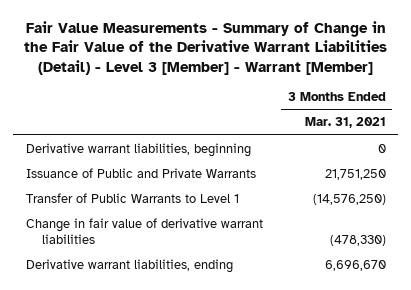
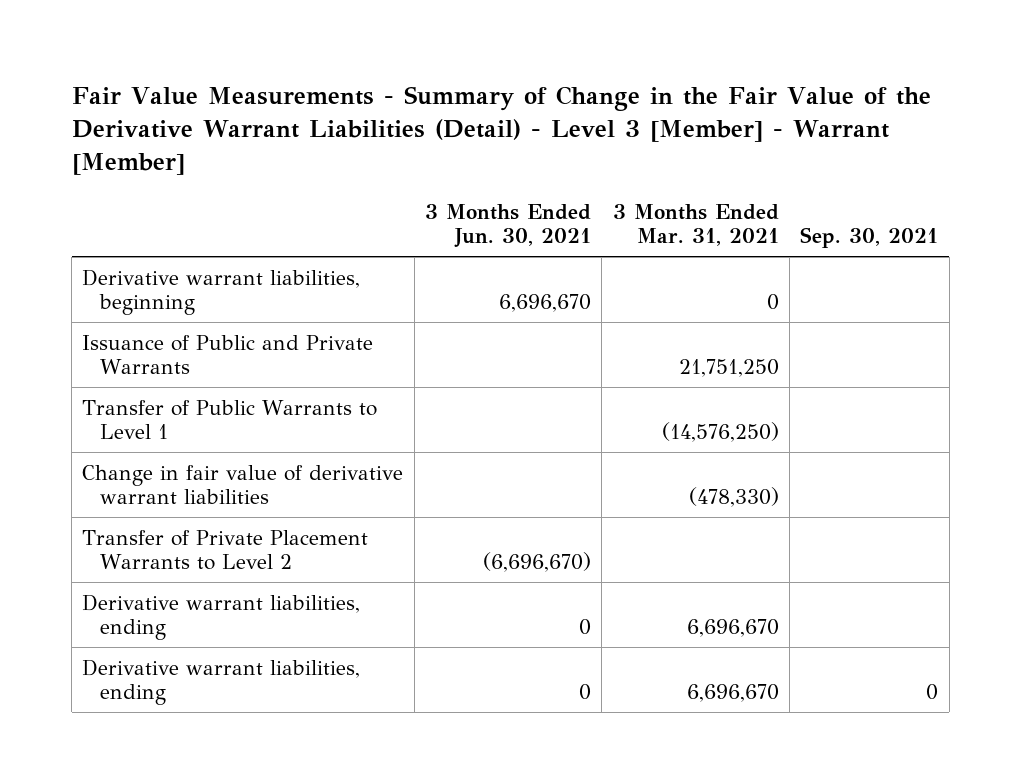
none -> [425,203,592,249] 3 Months Ended Jun. 30, 2021
none -> [800,227,939,249] Sep. 30, 2021
none -> [82,529,369,571] Transfer of Private Placement Warrants to Level 2
none -> [82,658,361,706] Derivative warrant liabilities, ending

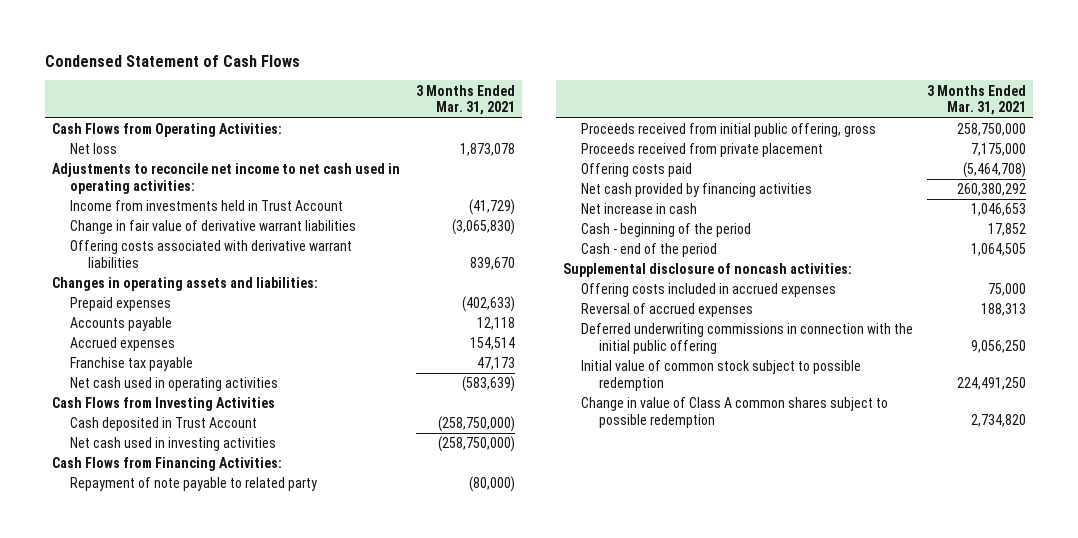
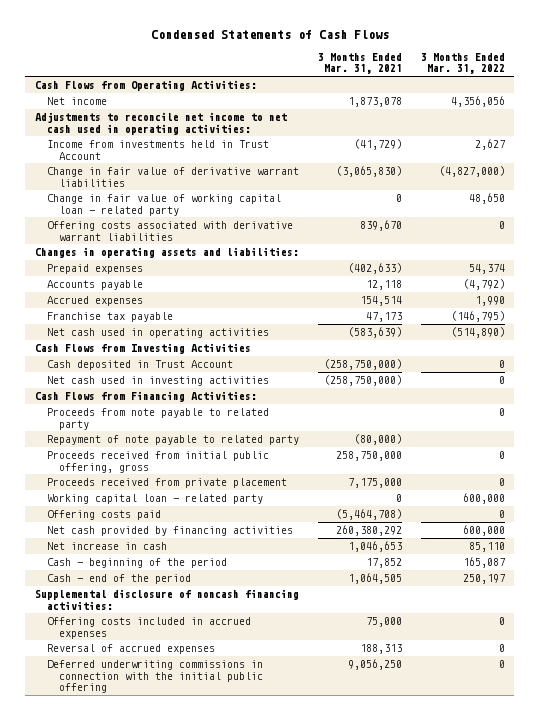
[45,54,301,67] Condensed Statement of Cash Flows -> [150,30,389,40] Condensed Statements of Cash Flows
none -> [420,52,505,75] 3 Months Ended Mar. 31, 2022
[69,143,117,155] Net loss -> [46,97,107,106] Net income
none -> [46,194,281,216] Change in fair value of working capital loan - related party
none -> [46,408,269,430] Proceeds from note payable to related party
none -> [46,494,263,505] Working capital loan - related party
[563,263,853,278] Supplemental disclosure of noncash activities: -> [34,589,299,610] Supplemental disclosure of noncash financing activities:
[581,360,862,391] Initial value of common stock subject to possible redemption -> none
[581,397,889,428] Change in value of Class A common shares subject to possible redemption -> none

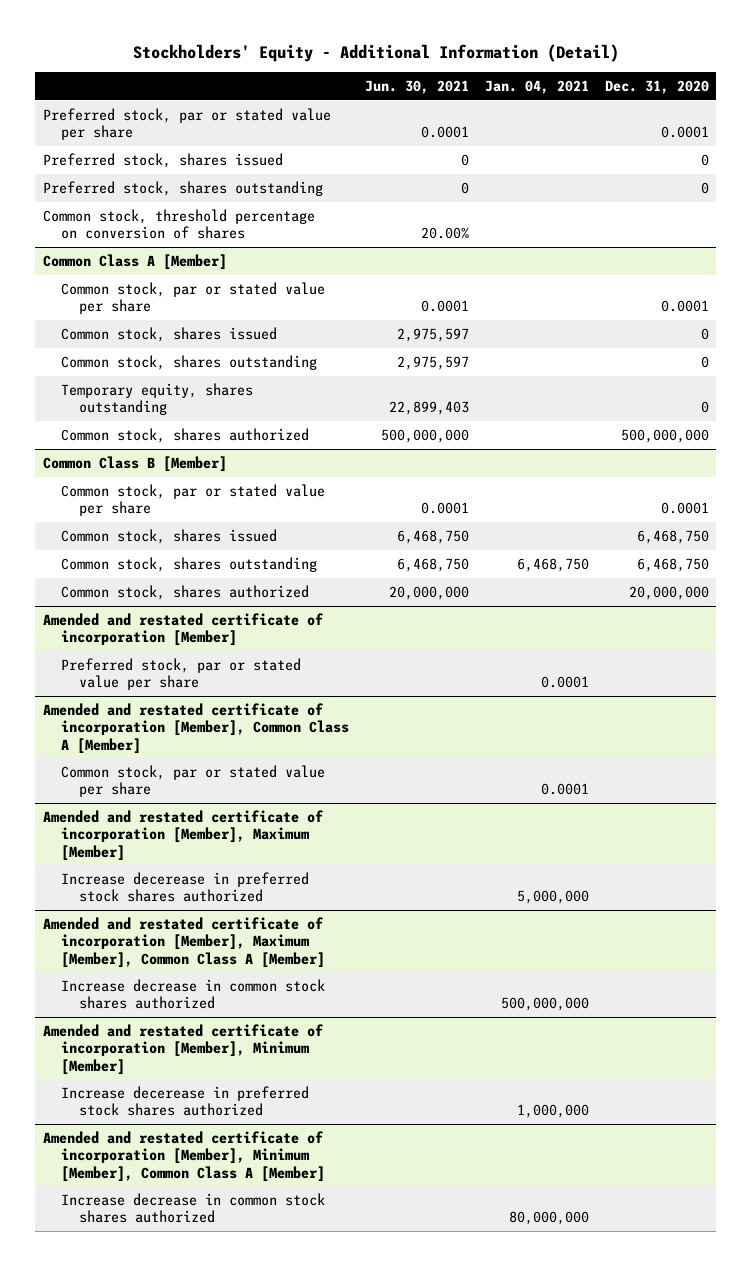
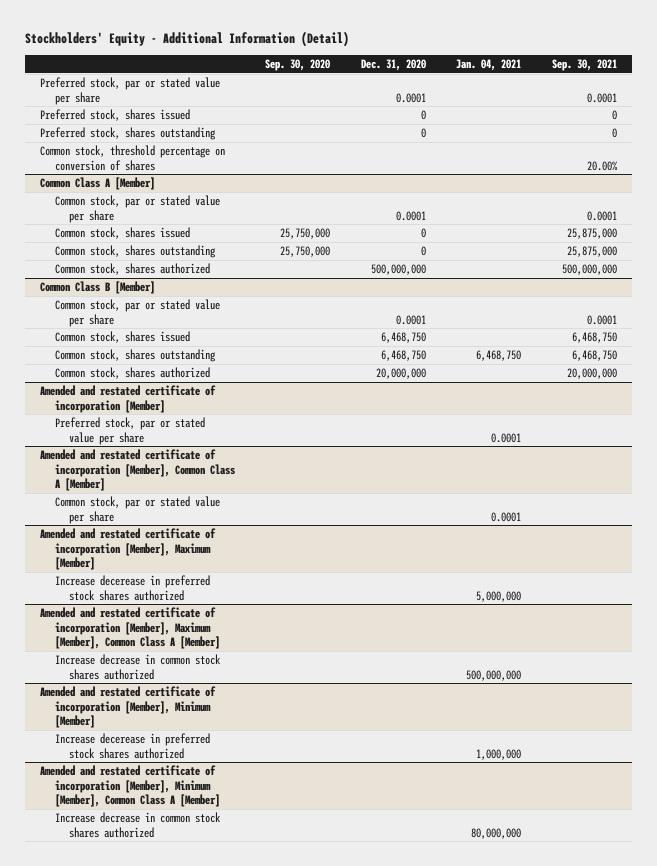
[364,80,469,95] Jun. 30, 2021 -> none
none -> [265,59,331,72] Sep. 30, 2020
none -> [551,59,617,72] Sep. 30, 2021
[61,382,254,416] Temporary equity, shares outstanding -> none

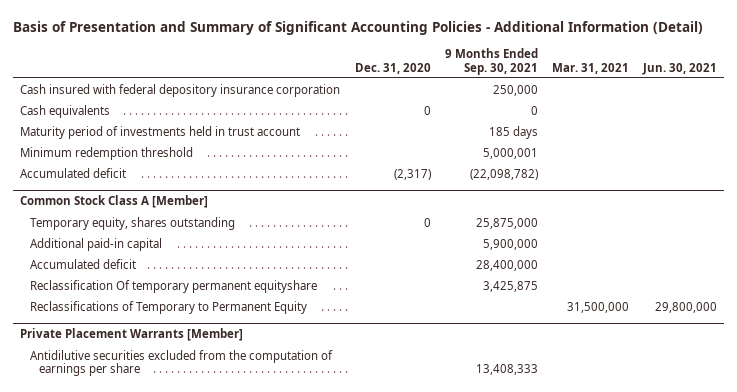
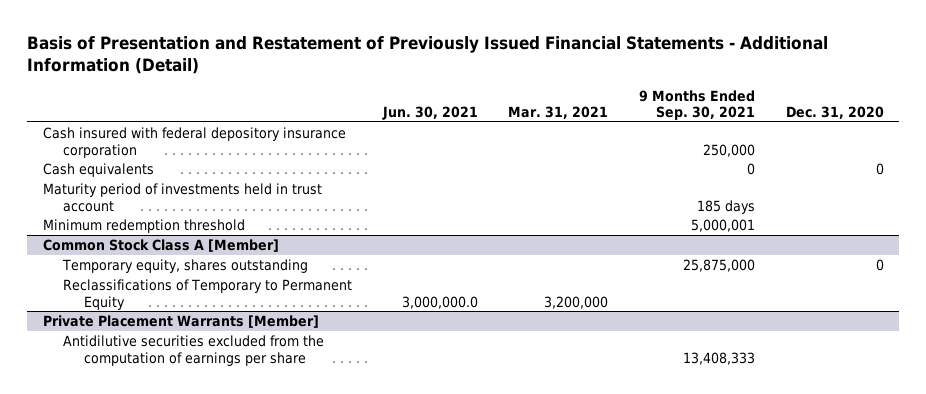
[13,20,704,35] Basis of Presentation and Summary of Significant Accounting Policies - Additional Information (Detail) -> [27,36,829,75] Basis of Presentation and Restatement of Previously Issued Financial Statements - Additional Information (Detail)
[20,167,127,178] Accumulated deficit -> none
[29,237,162,251] Additional paid-in capital -> none
[29,258,136,269] Accumulated deficit -> none
[29,279,317,293] Reclassification Of temporary permanent equityshare -> none
[566,301,629,313] 31,500,000 -> [544,295,609,309] 3,200,000
[654,301,717,313] 29,800,000 -> [401,295,478,309] 3,000,000.0

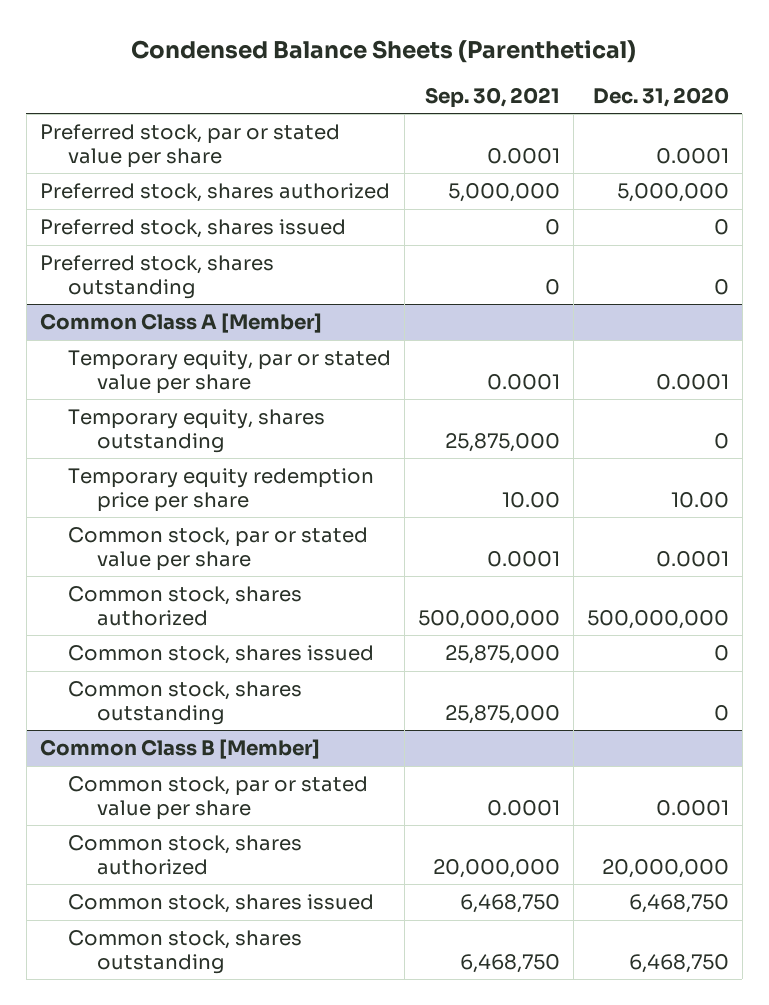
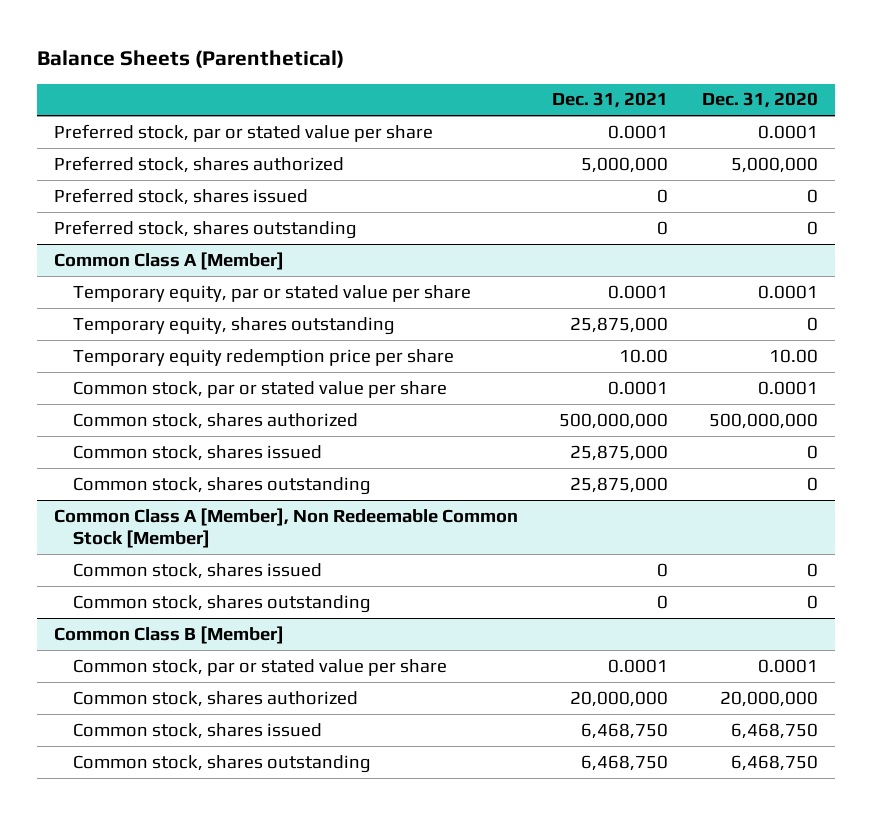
[131,39,637,63] Condensed Balance Sheets (Parenthetical) -> [36,50,344,69] Balance Sheets (Parenthetical)
[425,86,561,108] Sep. 30, 2021 -> none
none -> [551,92,668,109] Dec. 31, 2021
none -> [53,507,518,549] Common Class A [Member], Non Redeemable Common Stock [Member]
none -> [72,562,322,579] Common stock, shares issued
none -> [72,594,371,613] Common stock, shares outstanding

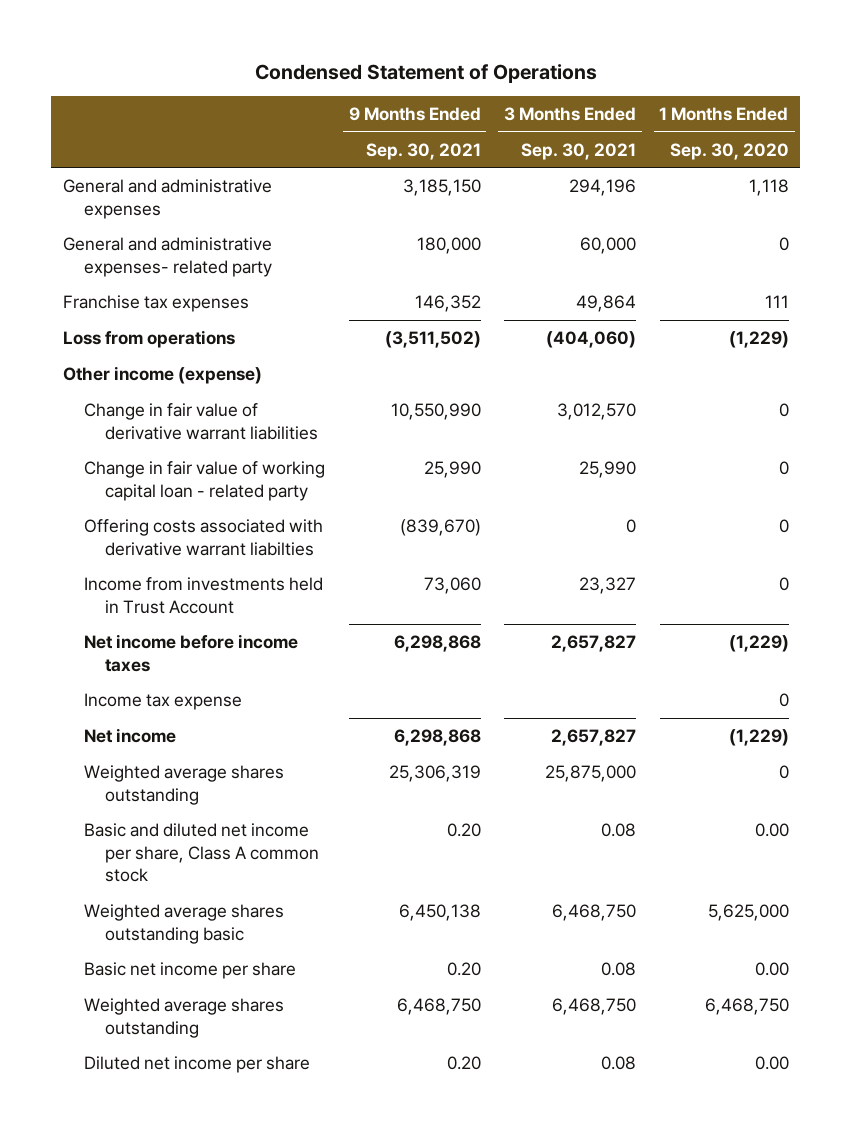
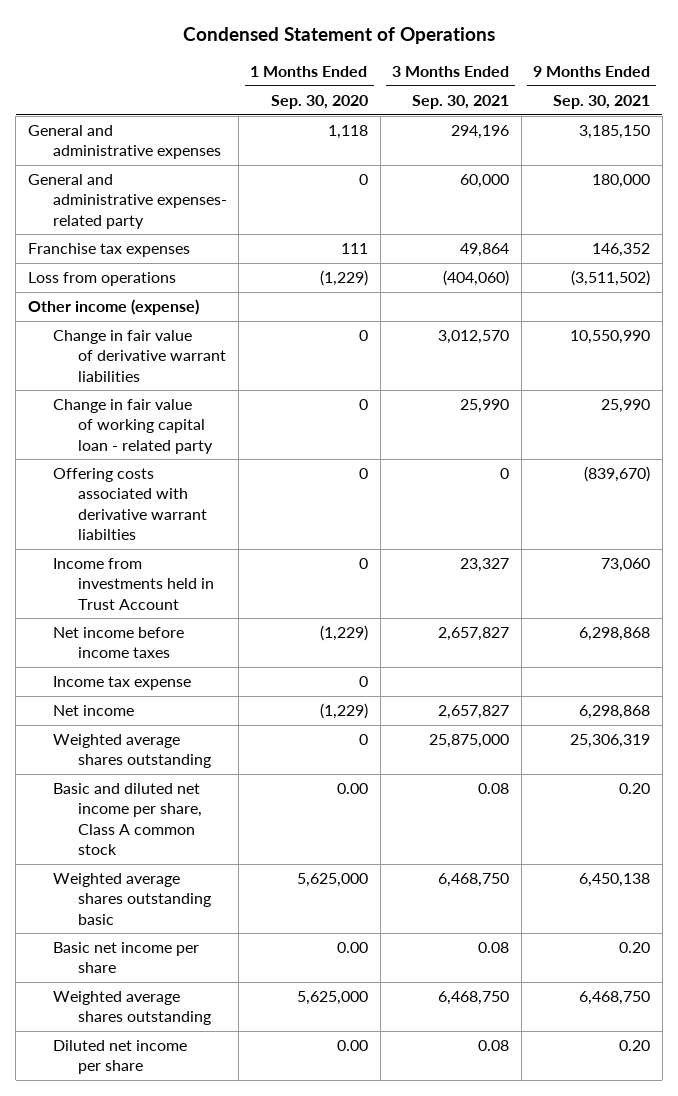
[704,998,789,1016] 6,468,750 -> [296,991,368,1006] 5,625,000

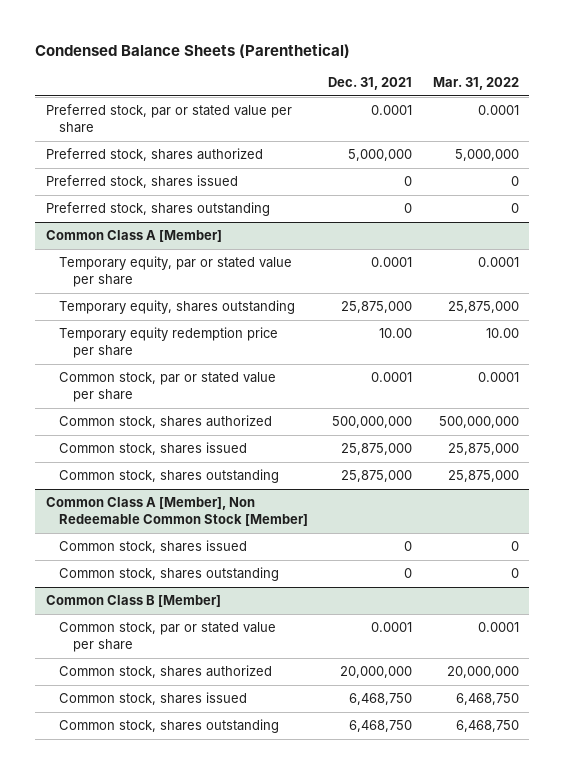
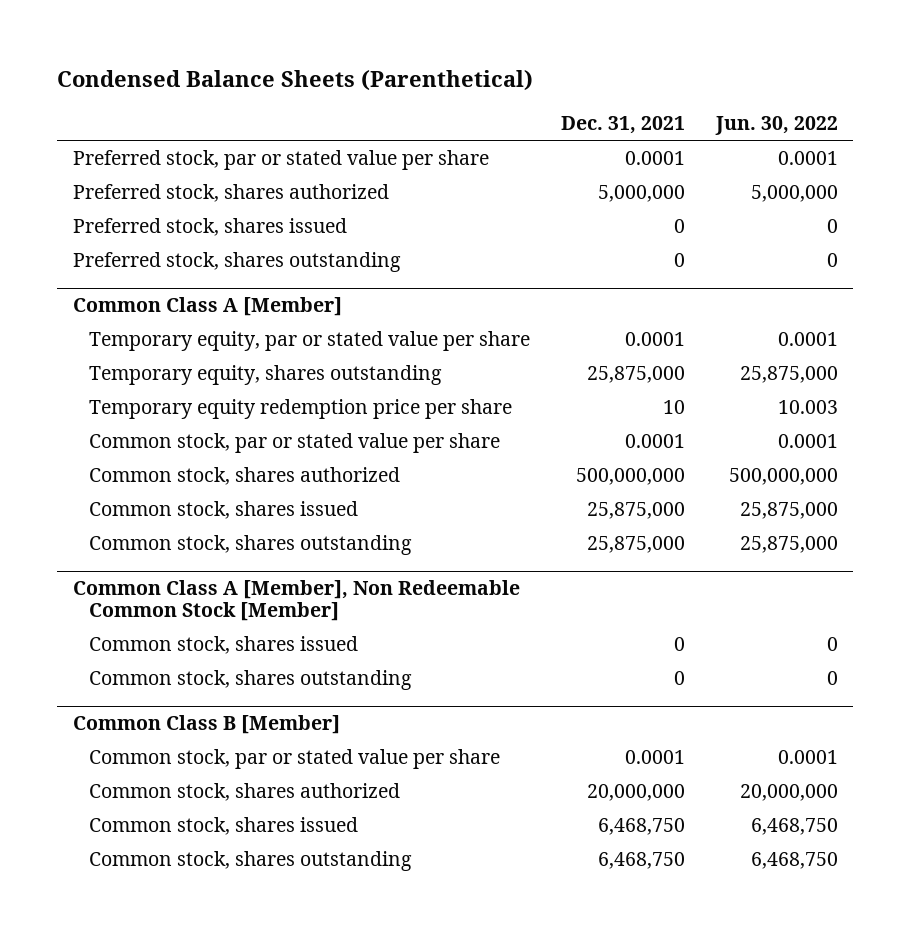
[432,76,519,90] Mar. 31, 2022 -> none
none -> [714,116,838,136] Jun. 30, 2022
[379,328,413,339] 10.00 -> [662,399,685,414] 10

